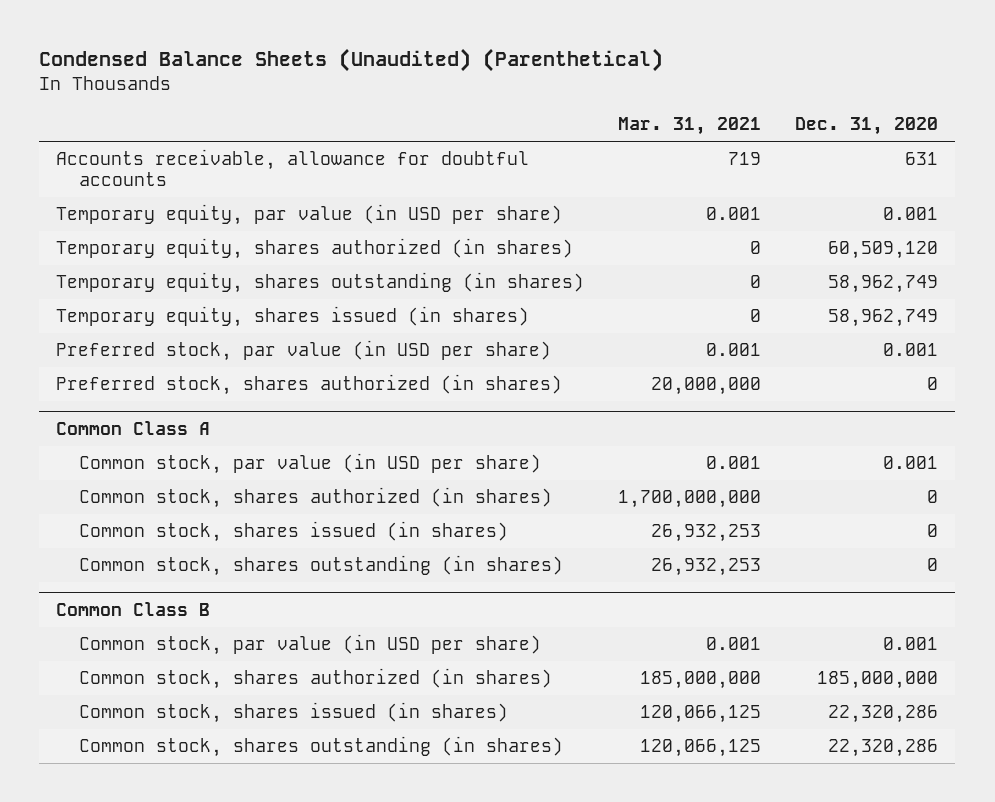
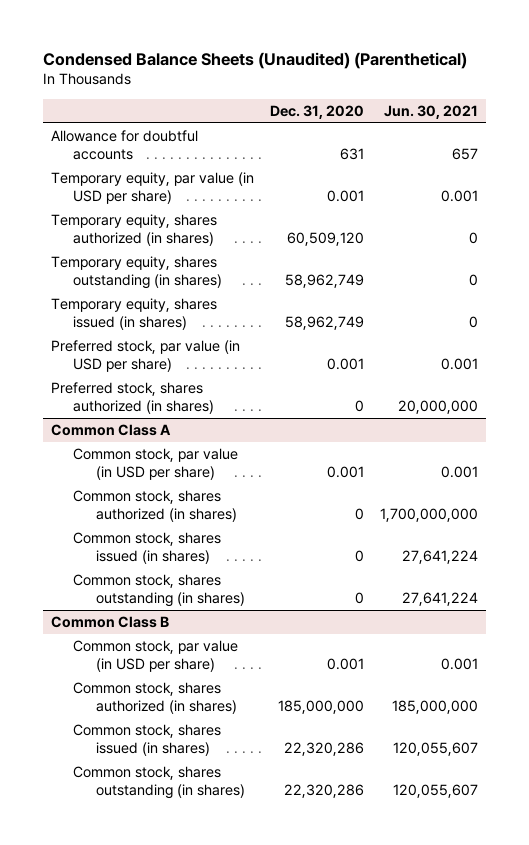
[618,117,762,136] Mar. 31, 2021 -> none
none -> [384,105,479,120] Jun. 30, 2021
[56,149,530,187] Accounts receivable, allowance for doubtful accounts -> [50,130,198,160] Allowance for doubtful accounts

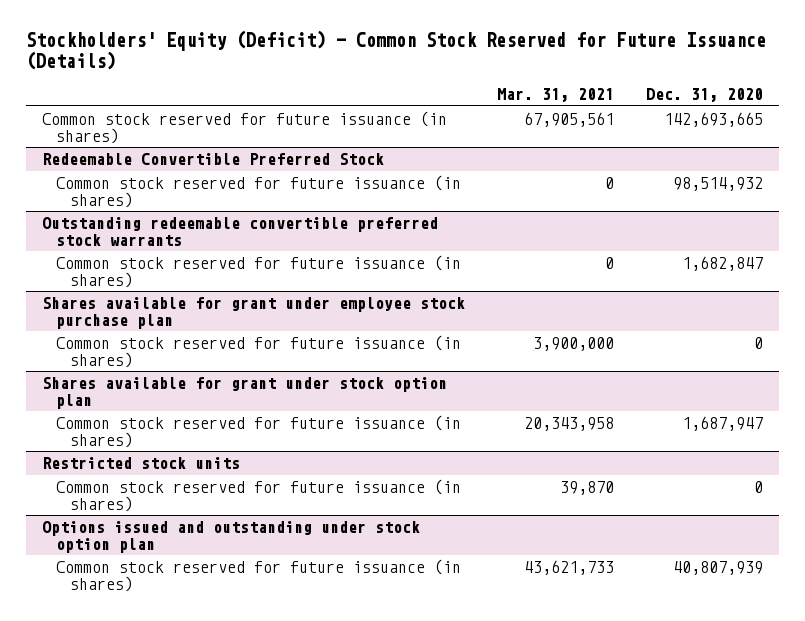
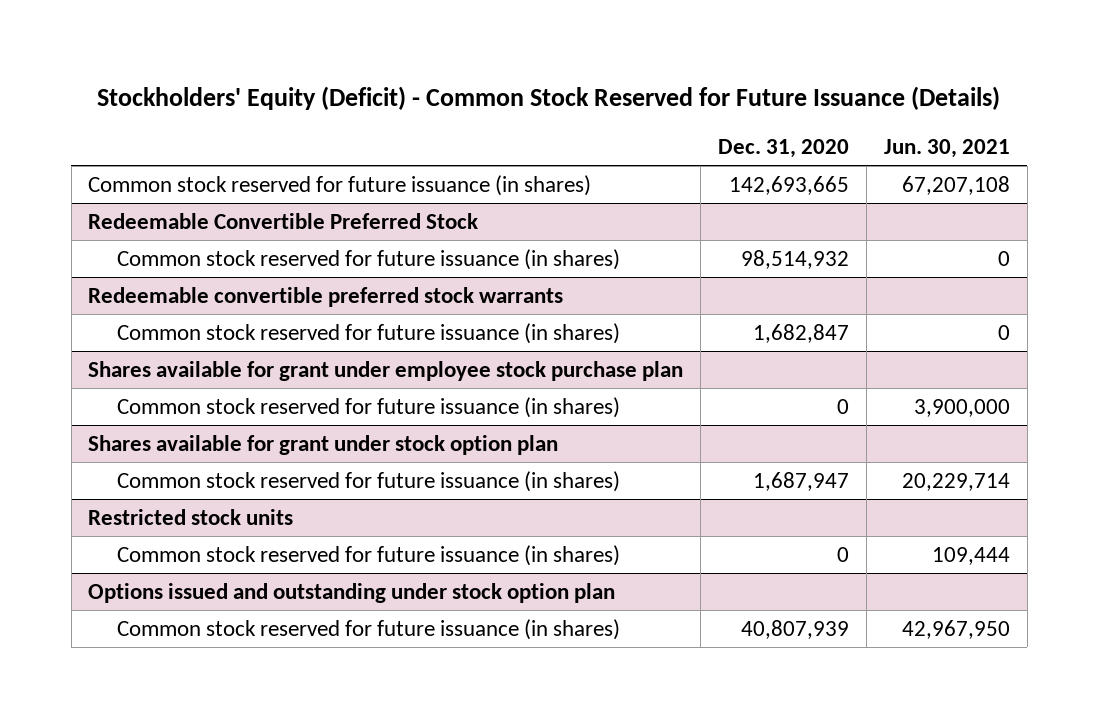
[496,88,614,103] Mar. 31, 2021 -> none
none -> [883,138,1010,158] Jun. 30, 2021
[42,217,439,246] Outstanding redeemable convertible preferred stock warrants -> [88,286,564,307] Redeemable convertible preferred stock warrants

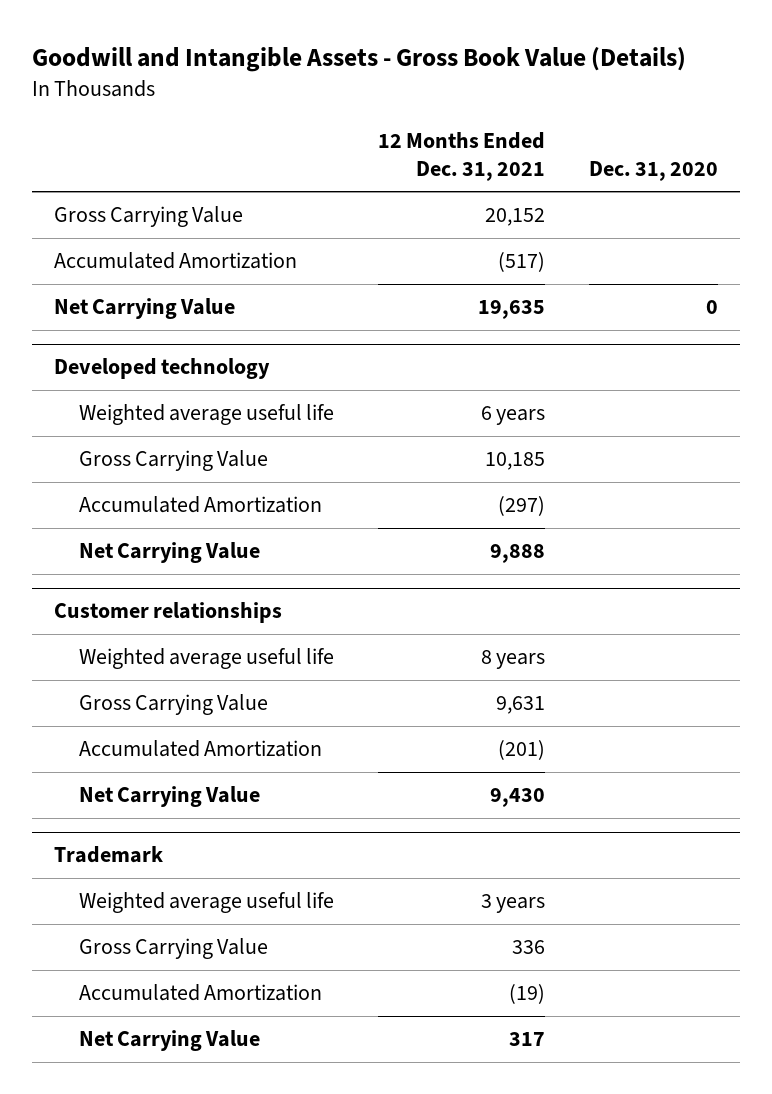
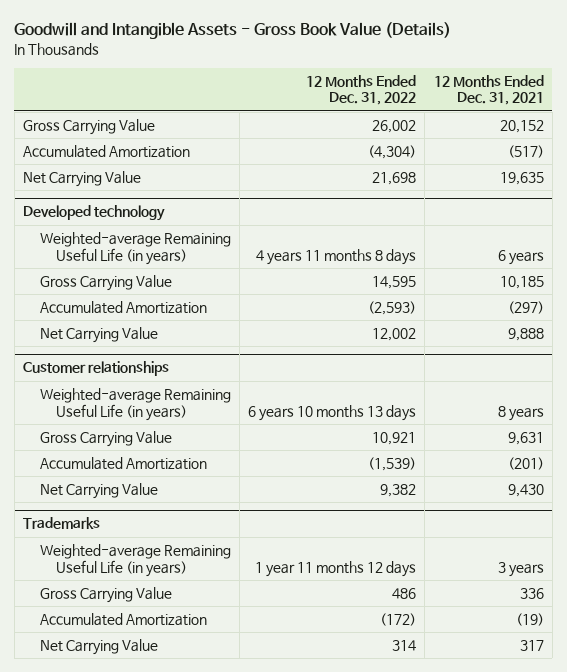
[588,160,718,181] Dec. 31, 2020 -> none
none -> [306,74,417,106] 12 Months Ended Dec. 31, 2022
[79,404,335,426] Weighted average useful life -> [39,232,231,265] Weighted-average Remaining Useful Life (in years)
[79,648,335,670] Weighted average useful life -> [39,388,231,421] Weighted-average Remaining Useful Life (in years)
[53,846,163,864] Trademark -> [22,517,100,530] Trademarks
[79,892,335,914] Weighted average useful life -> [39,544,231,577] Weighted-average Remaining Useful Life (in years)

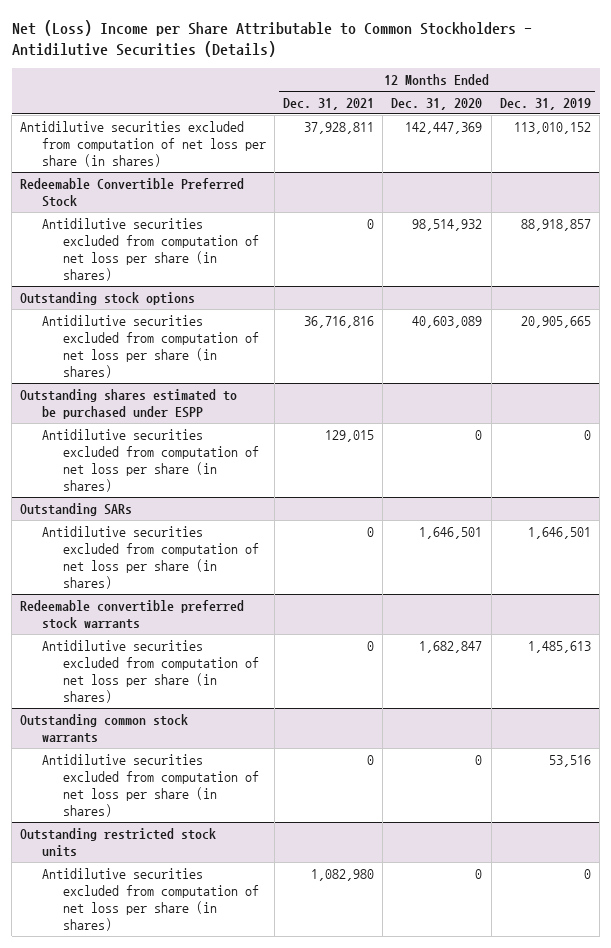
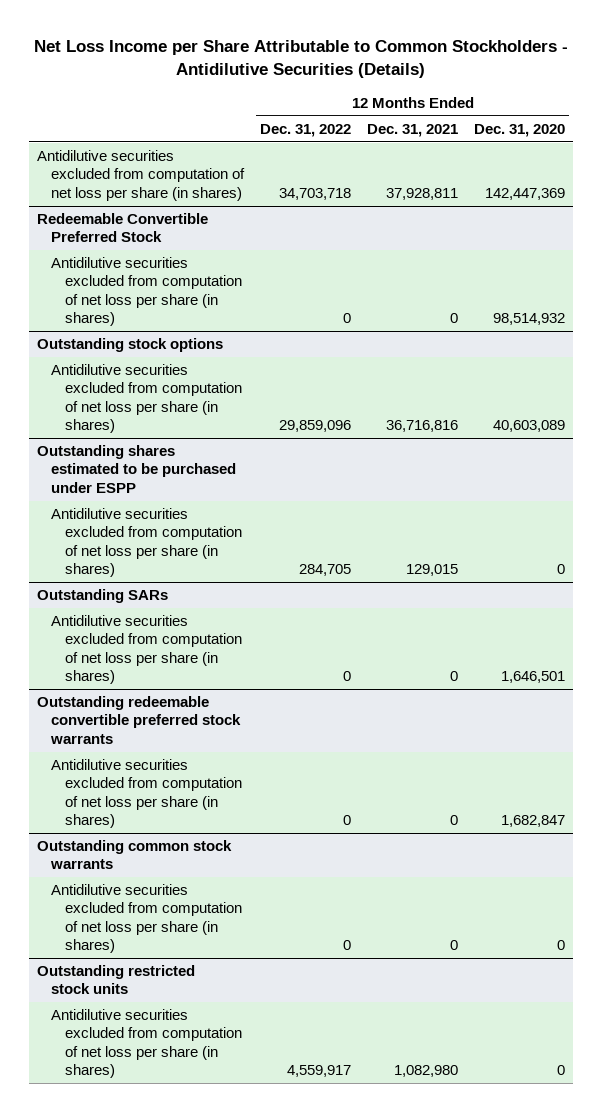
[11,19,532,58] Net (Loss) Income per Share Attributable to Common Stockholders - Antidilutive Securities (Details) -> [33,39,568,79] Net Loss Income per Share Attributable to Common Stockholders - Antidilutive Securities (Details)
[499,97,591,110] Dec. 31, 2019 -> none
none -> [260,123,352,137] Dec. 31, 2022
[20,599,245,629] Redeemable convertible preferred stock warrants -> [36,696,242,744] Outstanding redeemable convertible preferred stock warrants

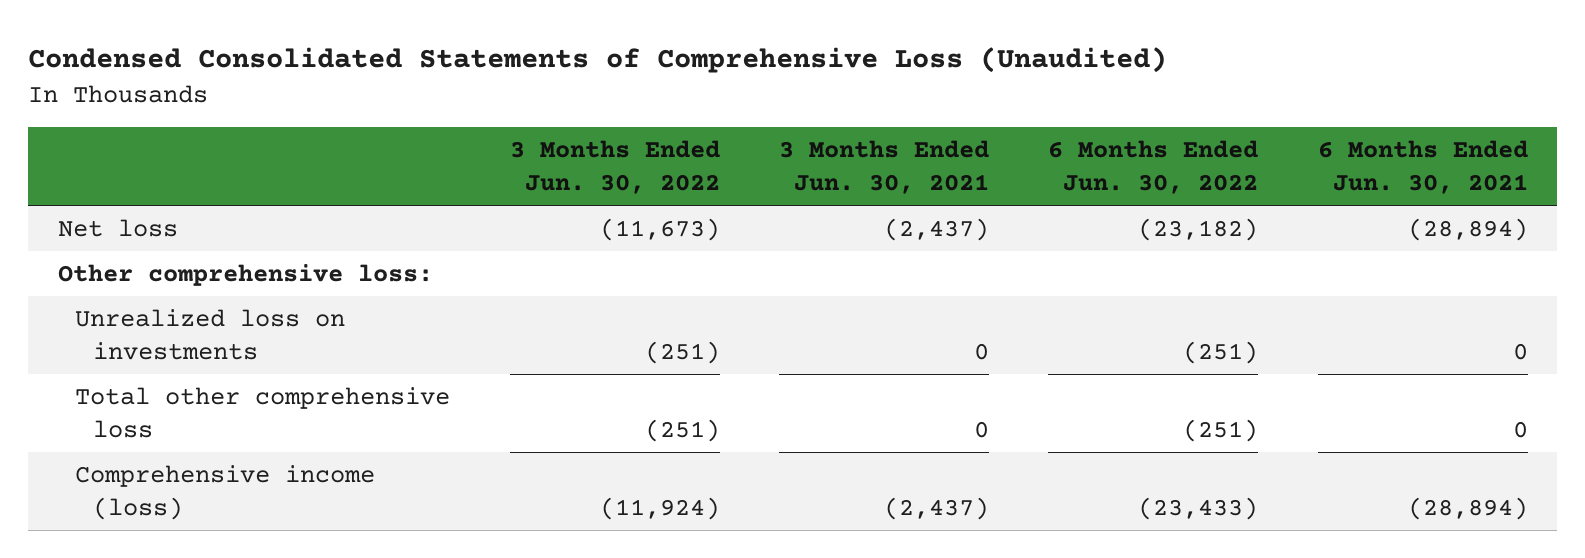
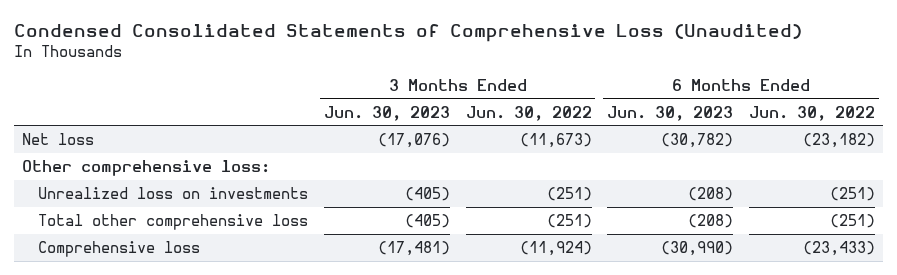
[778,140,989,195] 3 Months Ended Jun. 30, 2021 -> none
[1317,140,1528,195] 6 Months Ended Jun. 30, 2021 -> none
none -> [323,105,450,121] Jun. 30, 2023
none -> [607,105,734,121] Jun. 30, 2023
[75,465,376,520] Comprehensive income (loss) -> [38,241,201,258] Comprehensive loss

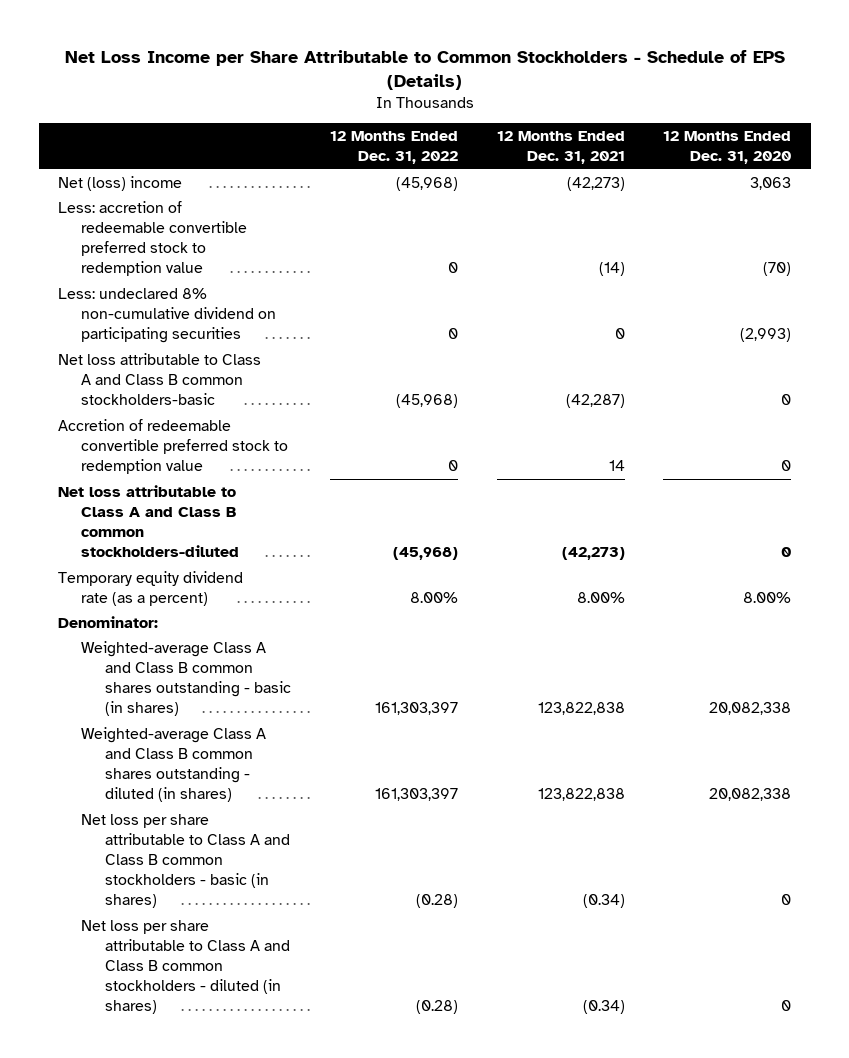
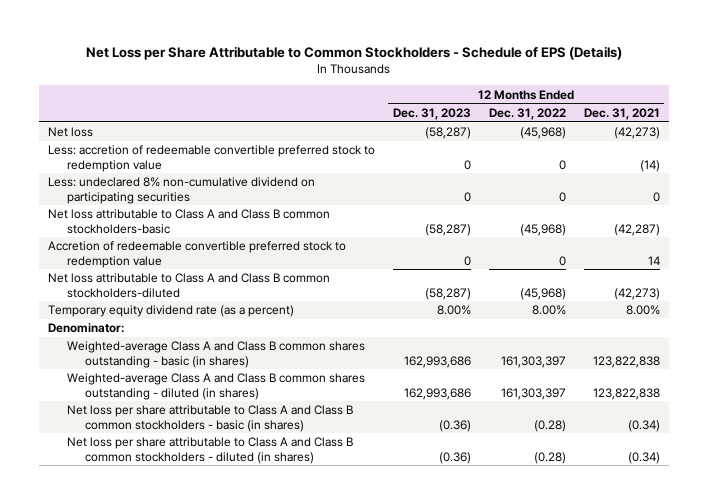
[64,49,785,90] Net Loss Income per Share Attributable to Common Stockholders - Schedule of EPS (Details) -> [85,46,622,61] Net Loss per Share Attributable to Common Stockholders - Schedule of EPS (Details)
[663,131,792,165] 12 Months Ended Dec. 31, 2020 -> none
none -> [392,107,471,120] Dec. 31, 2023
[58,175,183,191] Net (loss) income -> [47,127,93,138] Net loss

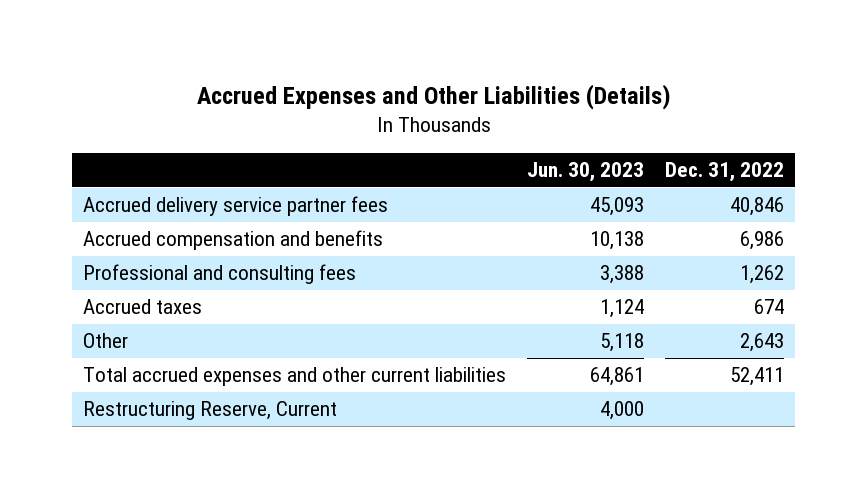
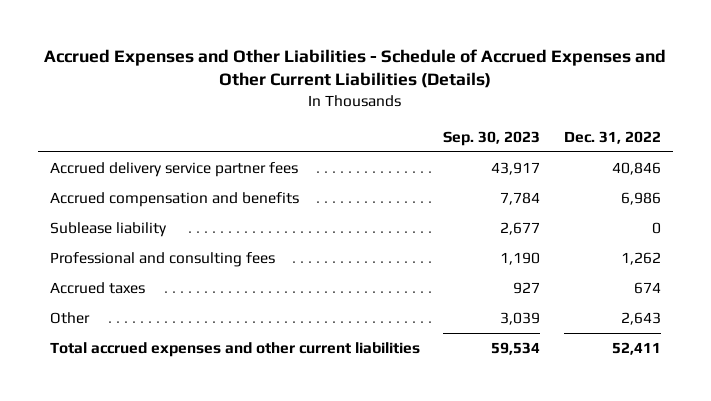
[196,84,671,111] Accrued Expenses and Other Liabilities (Details) -> [44,48,667,89] Accrued Expenses and Other Liabilities - Schedule of Accrued Expenses and Other Current Liabilities (Details)
[527,162,645,183] Jun. 30, 2023 -> none
none -> [443,130,541,146] Sep. 30, 2023
none -> [49,222,167,238] Sublease liability
[82,401,337,421] Restructuring Reserve, Current -> none

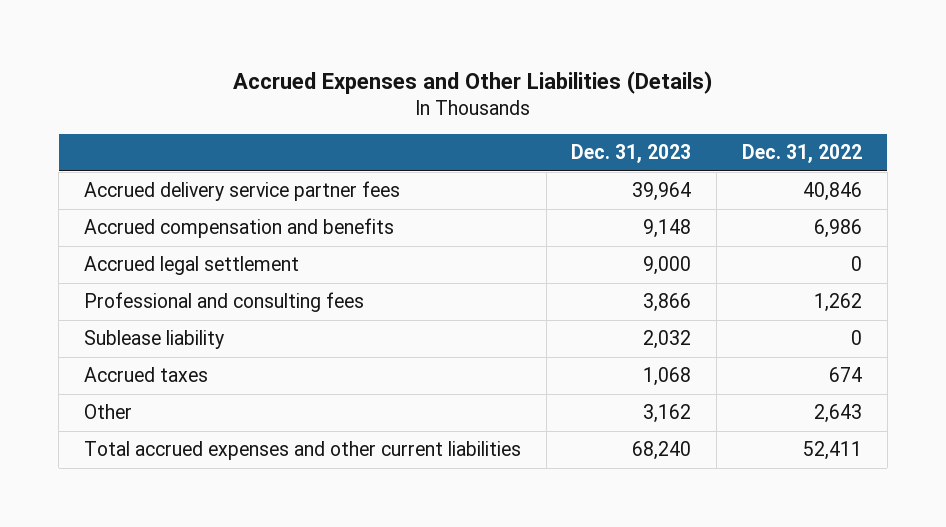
[44,48,667,89] Accrued Expenses and Other Liabilities - Schedule of Accrued Expenses and Other Current Liabilities (Details) -> [232,70,713,94] Accrued Expenses and Other Liabilities (Details)
[443,130,541,146] Sep. 30, 2023 -> none
none -> [571,144,692,164] Dec. 31, 2023
none -> [83,256,299,276] Accrued legal settlement
[49,222,167,238] Sublease liability -> [83,330,224,350] Sublease liability

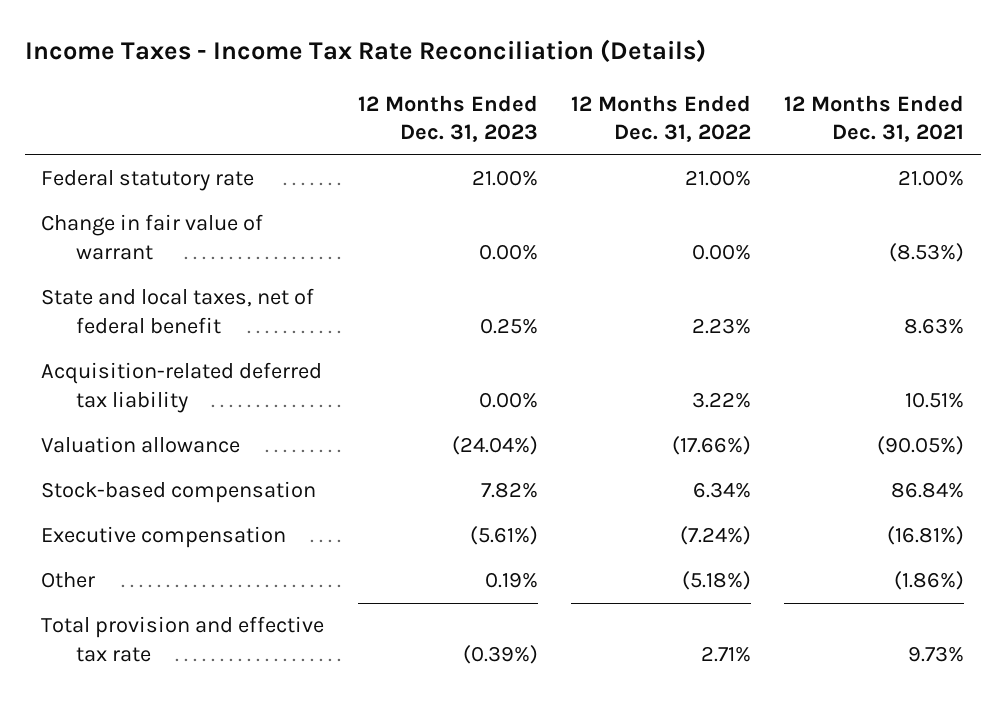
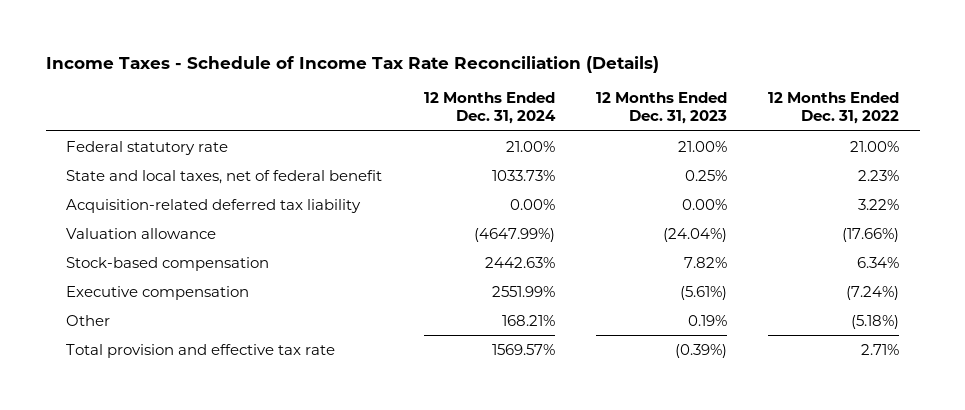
[24,39,706,64] Income Taxes - Income Tax Rate Reconciliation (Details) -> [45,55,659,73] Income Taxes - Schedule of Income Tax Rate Reconciliation (Details)
[784,94,965,143] 12 Months Ended Dec. 31, 2021 -> none
none -> [423,92,556,125] 12 Months Ended Dec. 31, 2024
[41,214,264,261] Change in fair value of warrant -> none

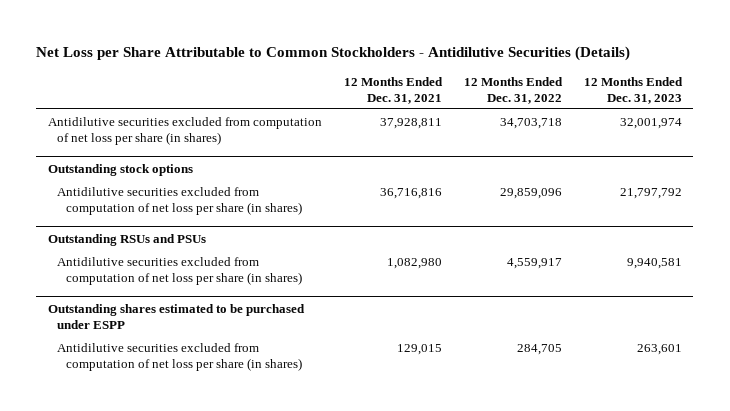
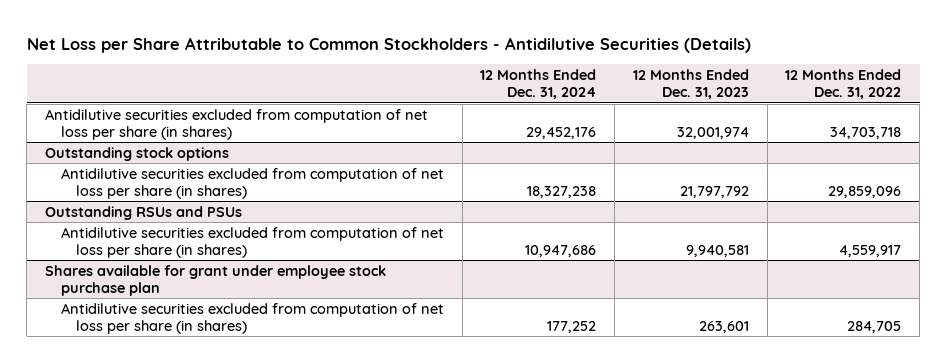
[343,76,443,104] 12 Months Ended Dec. 31, 2021 -> none
none -> [480,68,597,99] 12 Months Ended Dec. 31, 2024
[47,303,305,329] Outstanding shares estimated to be purchased under ESPP -> [45,264,387,296] Shares available for grant under employee stock purchase plan

